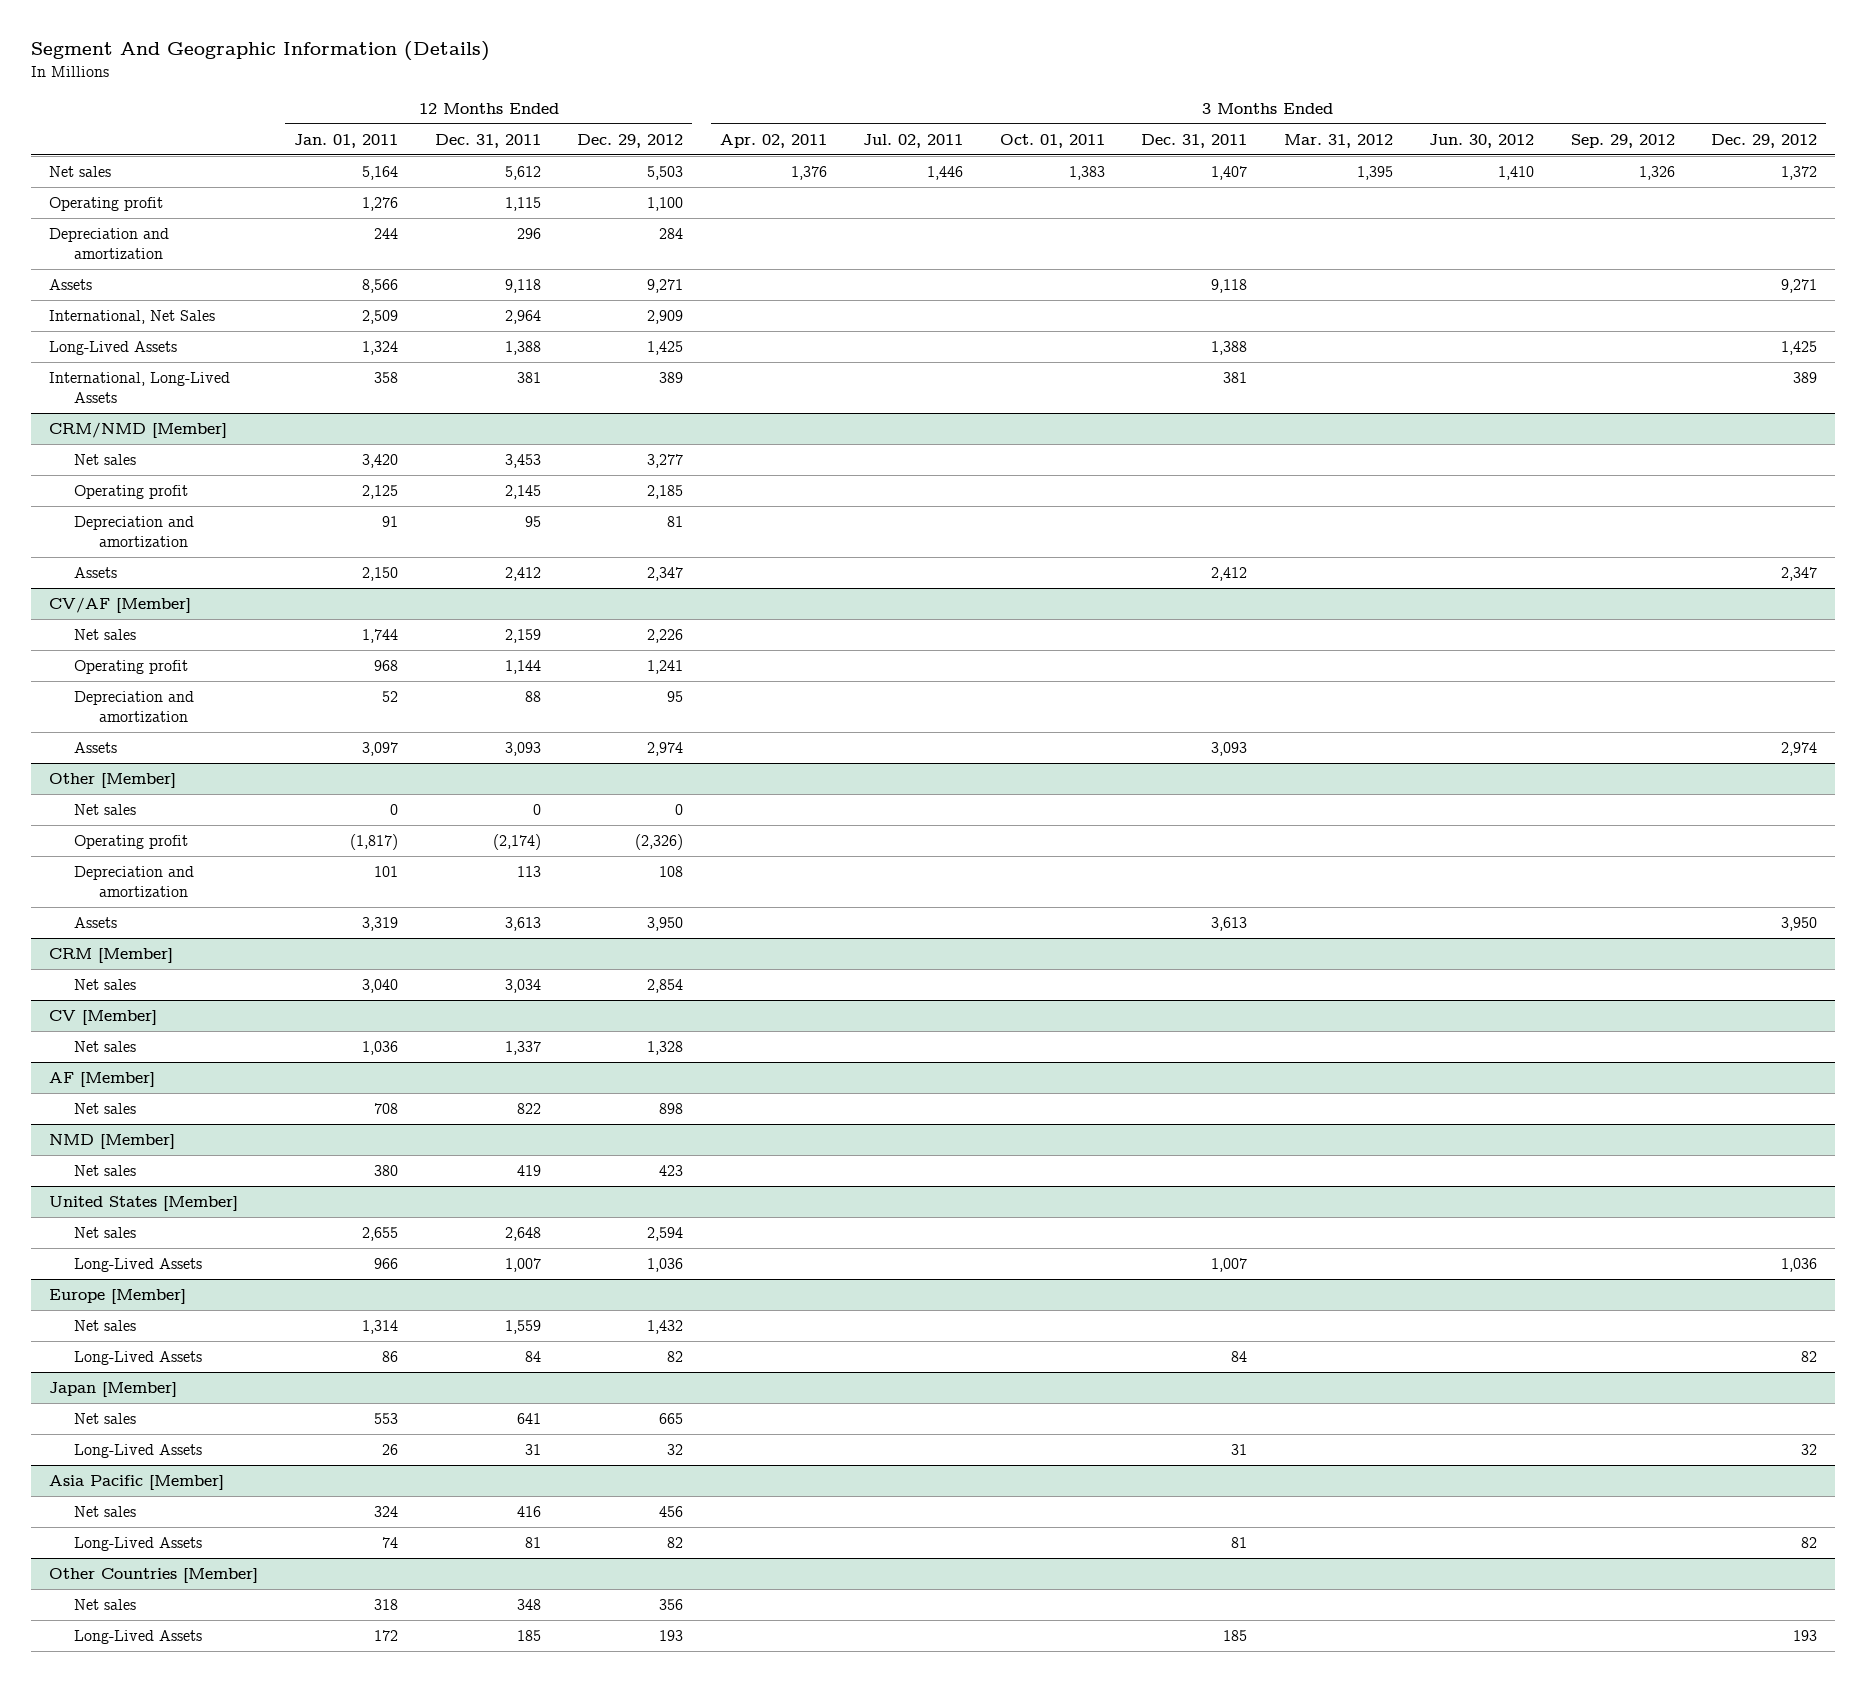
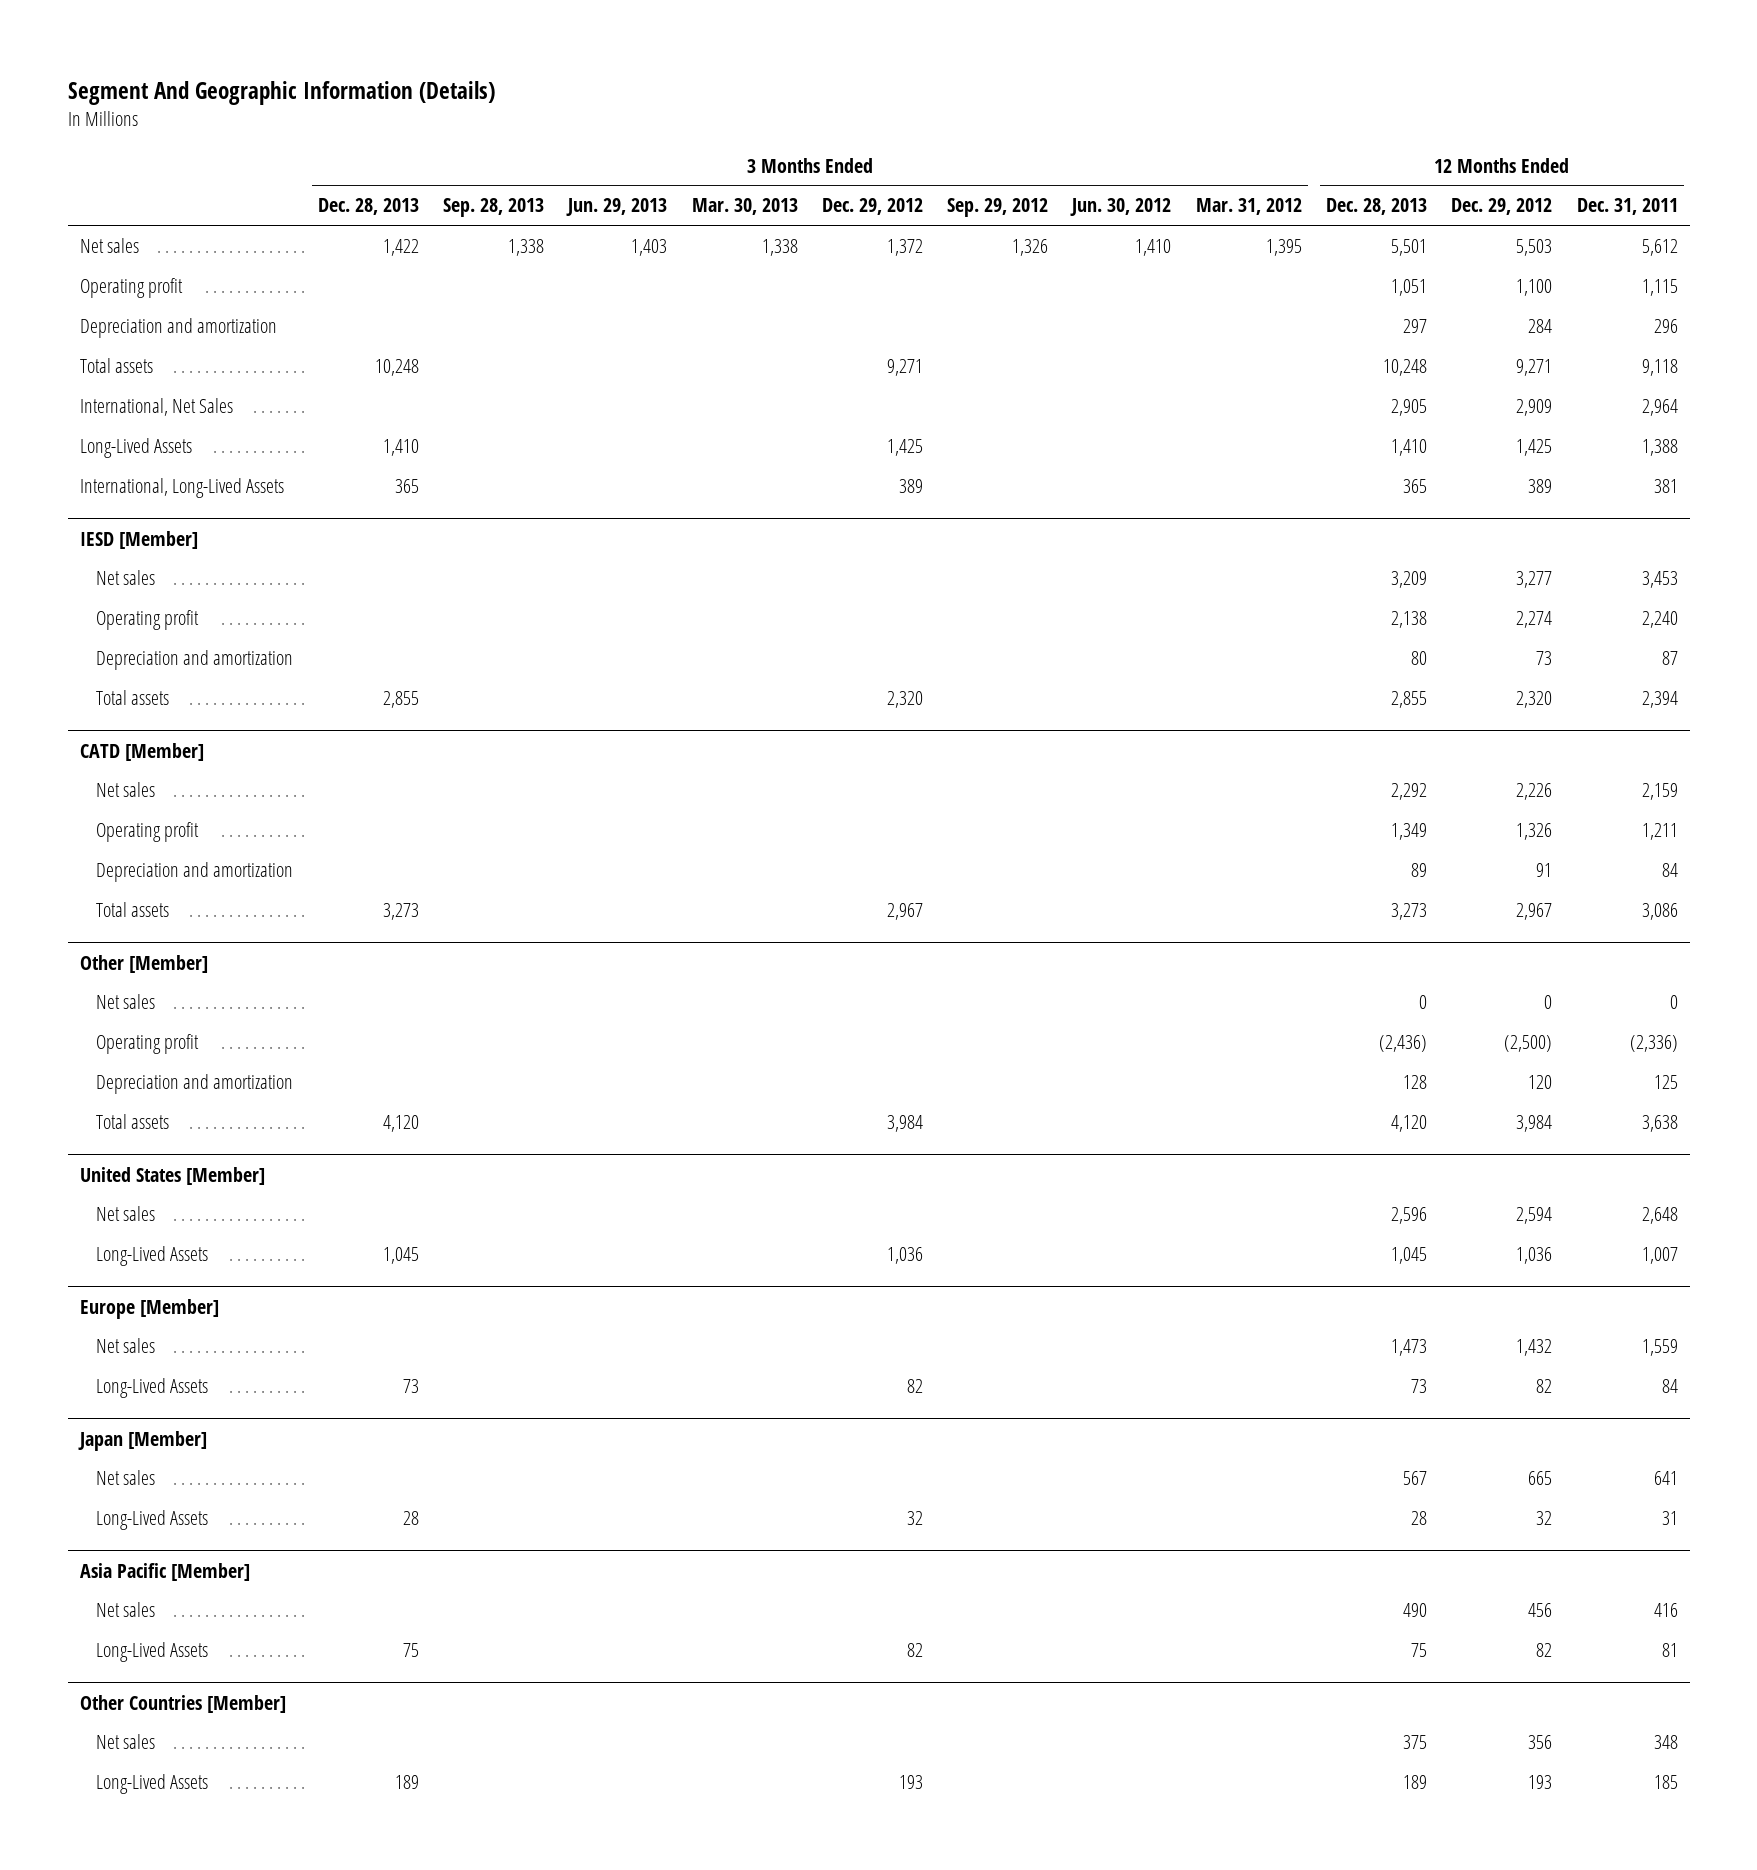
[294,133,399,148] Jan. 01, 2011 -> none
[719,133,827,148] Apr. 02, 2011 -> none
[863,133,964,148] Jul. 02, 2011 -> none
[999,133,1105,148] Oct. 01, 2011 -> none
[1141,133,1248,148] Dec. 31, 2011 -> none
none -> [317,198,419,216] Dec. 28, 2013
none -> [442,198,544,218] Sep. 28, 2013
none -> [566,198,668,217] Jun. 29, 2013
none -> [691,198,798,216] Mar. 30, 2013
none -> [1325,198,1427,216] Dec. 28, 2013
[48,278,92,290] Assets -> [79,358,153,374] Total assets
[48,421,227,438] CRM/NMD [Member] -> none
none -> [79,530,198,549] IESD [Member]
[48,596,191,613] CV/AF [Member] -> none
[504,484,541,499] 2,145 -> [1641,611,1678,629] 2,240
[647,484,684,499] 2,185 -> [1516,611,1553,629] 2,274
[524,515,541,527] 95 -> [1661,651,1678,666] 87
[667,515,684,527] 81 -> [1536,651,1553,666] 73
[74,566,118,578] Assets -> [96,690,170,706] Total assets
[504,566,541,581] 2,412 -> [1641,691,1678,709] 2,394
[647,566,684,581] 2,347 -> [1516,691,1553,709] 2,320
[1781,566,1818,581] 2,347 -> [886,691,923,709] 2,320
none -> [79,742,204,761] CATD [Member]
[504,659,541,674] 1,144 -> [1641,823,1678,841] 1,211
[647,659,684,674] 1,241 -> [1516,823,1553,841] 1,326
[524,690,541,702] 88 -> [1661,863,1678,878] 84
[667,690,684,702] 95 -> [1536,863,1553,878] 91
[74,741,118,753] Assets -> [96,902,170,918] Total assets
[504,741,541,756] 3,093 -> [1641,903,1678,921] 3,086
[647,741,684,756] 2,974 -> [1516,903,1553,921] 2,967
[1781,741,1818,756] 2,974 -> [886,903,923,921] 2,967
[48,947,173,963] CRM [Member] -> none
[74,978,137,990] Net sales -> none
[48,1009,157,1025] CV [Member] -> none
[74,1040,137,1052] Net sales -> none
[48,1071,155,1087] AF [Member] -> none
[74,1102,137,1114] Net sales -> none
[48,1133,175,1149] NMD [Member] -> none
[74,1164,137,1176] Net sales -> none
[492,833,541,850] (2,174) -> [1629,1035,1678,1053] (2,336)
[635,833,684,850] (2,326) -> [1504,1035,1553,1053] (2,500)
[516,865,541,877] 113 -> [1653,1075,1678,1090] 125
[659,865,684,877] 108 -> [1528,1075,1553,1090] 120
[74,916,118,928] Assets -> [96,1114,170,1130] Total assets
[504,916,541,931] 3,613 -> [1641,1115,1678,1133] 3,638
[647,916,684,931] 3,950 -> [1516,1115,1553,1133] 3,984
[1781,916,1818,931] 3,950 -> [886,1115,923,1133] 3,984

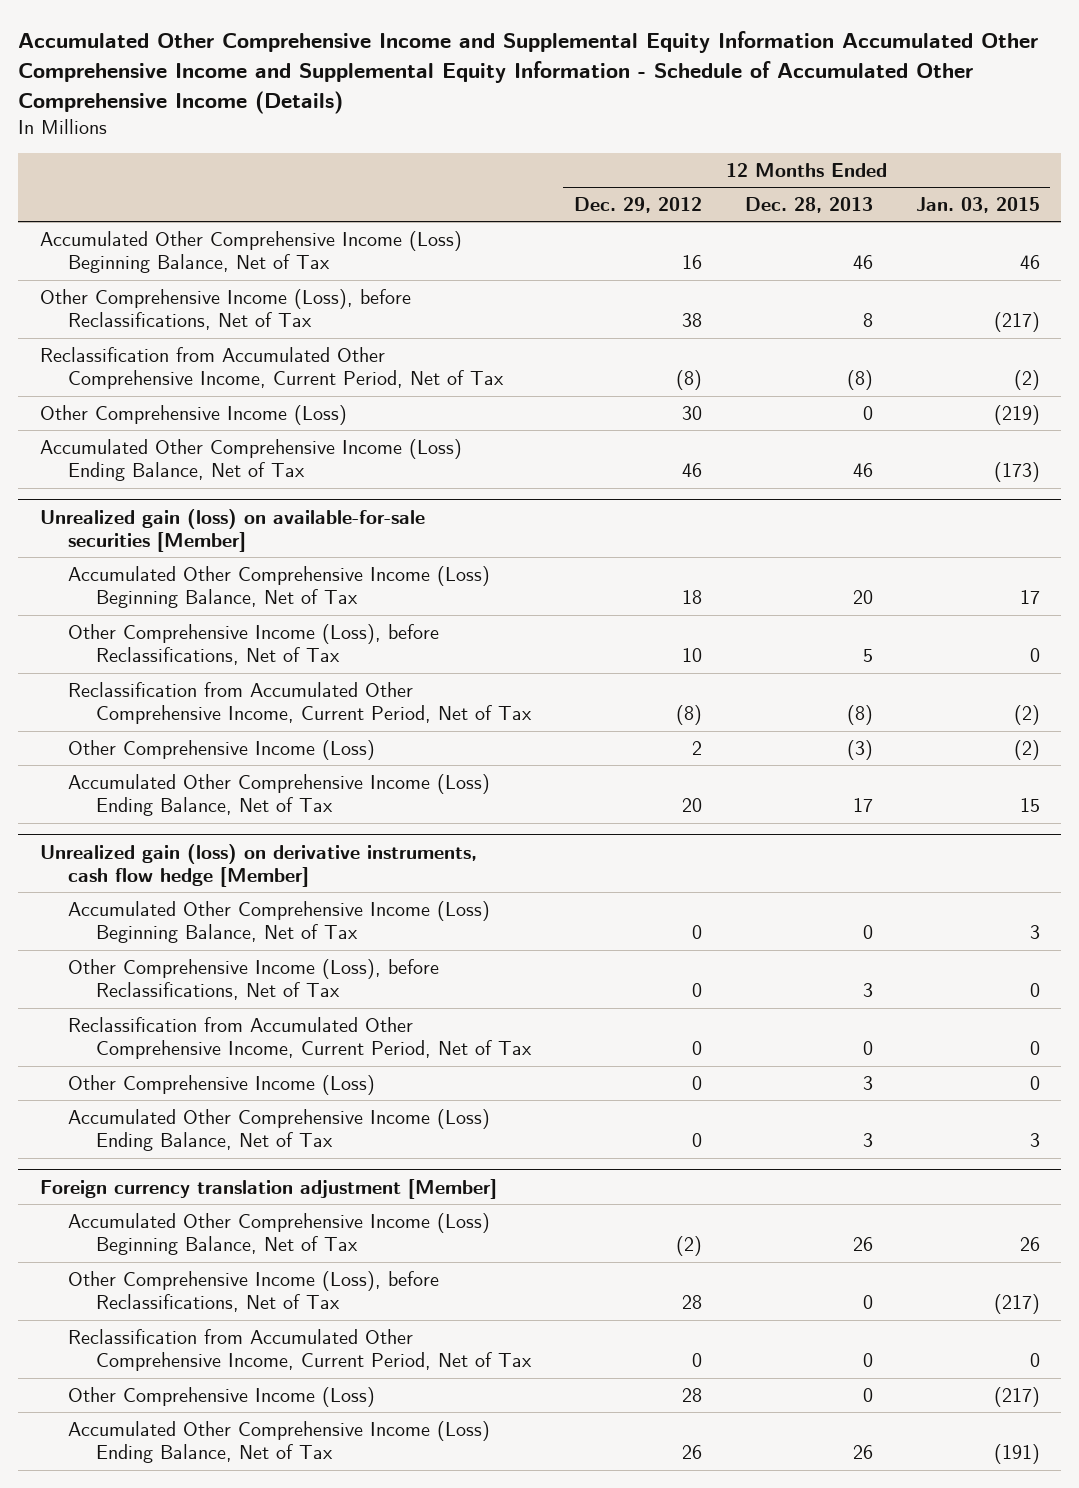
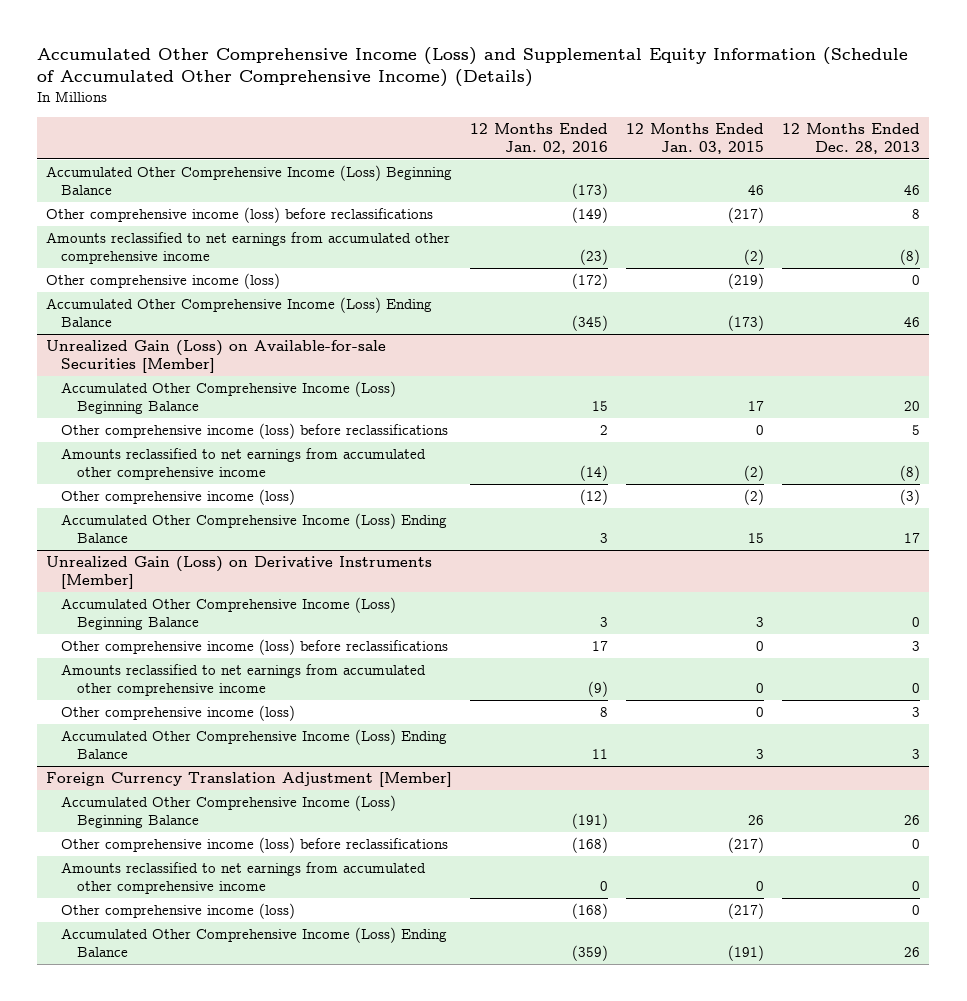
[18,31,1039,115] Accumulated Other Comprehensive Income and Supplemental Equity Information Accumulated Other Comprehensive Income and Supplemental Equity Information - Schedule of Accumulated Other Comprehensive Income (Details) -> [37,46,909,88] Accumulated Other Comprehensive Income (Loss) and Supplemental Equity Information (Schedule of Accumulated Other Comprehensive Income) (Details)
[574,197,703,214] Dec. 29, 2012 -> none
none -> [470,122,609,154] 12 Months Ended Jan. 02, 2016
[39,230,462,274] Accumulated Other Comprehensive Income (Loss) Beginning Balance, Net of Tax -> [46,165,453,196] Accumulated Other Comprehensive Income (Loss) Beginning Balance
[39,288,411,331] Other Comprehensive Income (Loss), before Reclassifications, Net of Tax -> [46,207,434,224] Other comprehensive income (loss) before reclassifications
[39,346,504,390] Reclassification from Accumulated Other Comprehensive Income, Current Period, Net of Tax -> [46,232,451,265] Amounts reclassified to net earnings from accumulated other comprehensive income
[39,404,347,425] Other Comprehensive Income (Loss) -> [46,273,281,290] Other comprehensive income (loss)
[39,438,462,482] Accumulated Other Comprehensive Income (Loss) Ending Balance, Net of Tax -> [46,297,433,328] Accumulated Other Comprehensive Income (Loss) Ending Balance
[39,508,425,553] Unrealized gain (loss) on available-for-sale securities [Member] -> [46,340,387,374] Unrealized Gain (Loss) on Available-for-sale Securities [Member]
[67,565,490,609] Accumulated Other Comprehensive Income (Loss) Beginning Balance, Net of Tax -> [61,381,397,415] Accumulated Other Comprehensive Income (Loss) Beginning Balance
[67,623,439,666] Other Comprehensive Income (Loss), before Reclassifications, Net of Tax -> [61,423,449,440] Other comprehensive income (loss) before reclassifications
[67,681,533,725] Reclassification from Accumulated Other Comprehensive Income, Current Period, Net of Tax -> [61,448,427,481] Amounts reclassified to net earnings from accumulated other comprehensive income
[67,739,375,760] Other Comprehensive Income (Loss) -> [61,489,296,506] Other comprehensive income (loss)
[67,773,490,817] Accumulated Other Comprehensive Income (Loss) Ending Balance, Net of Tax -> [61,513,448,544] Accumulated Other Comprehensive Income (Loss) Ending Balance
[39,843,477,888] Unrealized gain (loss) on derivative instruments, cash flow hedge [Member] -> [46,556,433,590] Unrealized Gain (Loss) on Derivative Instruments [Member]
[67,900,490,944] Accumulated Other Comprehensive Income (Loss) Beginning Balance, Net of Tax -> [61,597,397,631] Accumulated Other Comprehensive Income (Loss) Beginning Balance
[67,958,439,1001] Other Comprehensive Income (Loss), before Reclassifications, Net of Tax -> [61,639,449,656] Other comprehensive income (loss) before reclassifications
[67,1016,533,1060] Reclassification from Accumulated Other Comprehensive Income, Current Period, Net of Tax -> [61,664,427,697] Amounts reclassified to net earnings from accumulated other comprehensive income
[67,1074,375,1095] Other Comprehensive Income (Loss) -> [61,705,296,722] Other comprehensive income (loss)
[67,1108,490,1152] Accumulated Other Comprehensive Income (Loss) Ending Balance, Net of Tax -> [61,729,448,760] Accumulated Other Comprehensive Income (Loss) Ending Balance
[39,1178,497,1199] Foreign currency translation adjustment [Member] -> [46,772,453,788] Foreign Currency Translation Adjustment [Member]
[67,1212,490,1256] Accumulated Other Comprehensive Income (Loss) Beginning Balance, Net of Tax -> [61,795,397,829] Accumulated Other Comprehensive Income (Loss) Beginning Balance
[67,1270,439,1313] Other Comprehensive Income (Loss), before Reclassifications, Net of Tax -> [61,837,449,854] Other comprehensive income (loss) before reclassifications
[67,1328,533,1372] Reclassification from Accumulated Other Comprehensive Income, Current Period, Net of Tax -> [61,862,427,895] Amounts reclassified to net earnings from accumulated other comprehensive income
[67,1386,375,1407] Other Comprehensive Income (Loss) -> [61,903,296,920] Other comprehensive income (loss)
[67,1420,490,1464] Accumulated Other Comprehensive Income (Loss) Ending Balance, Net of Tax -> [61,927,448,958] Accumulated Other Comprehensive Income (Loss) Ending Balance

